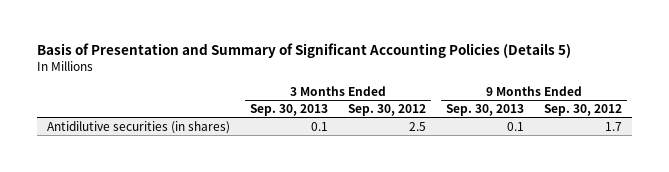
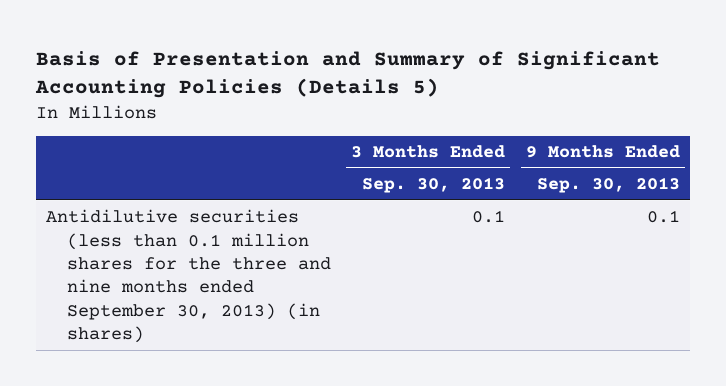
[348,104,427,117] Sep. 30, 2012 -> none
[544,104,623,117] Sep. 30, 2012 -> none
[47,120,231,134] Antidilutive securities (in shares) -> [46,209,331,344] Antidilutive securities (less than 0.1 million shares for the three and nine months ended September 30, 2013) (in shares)

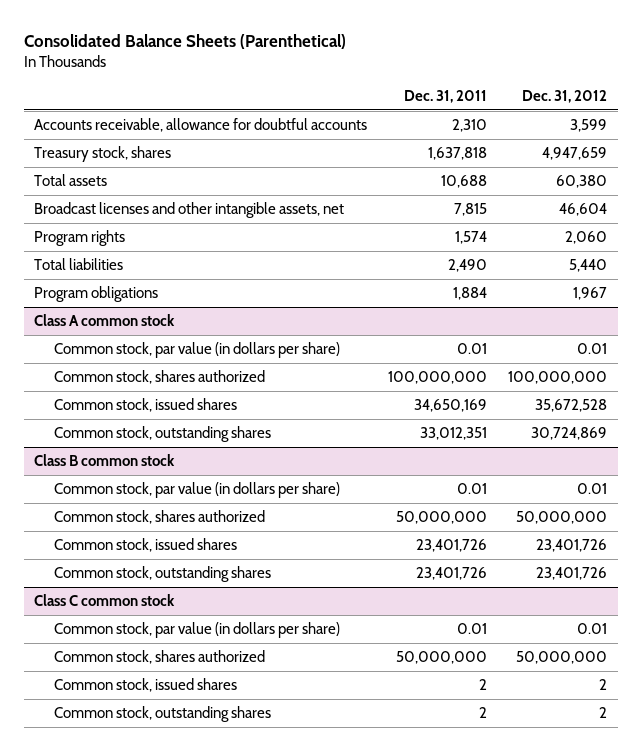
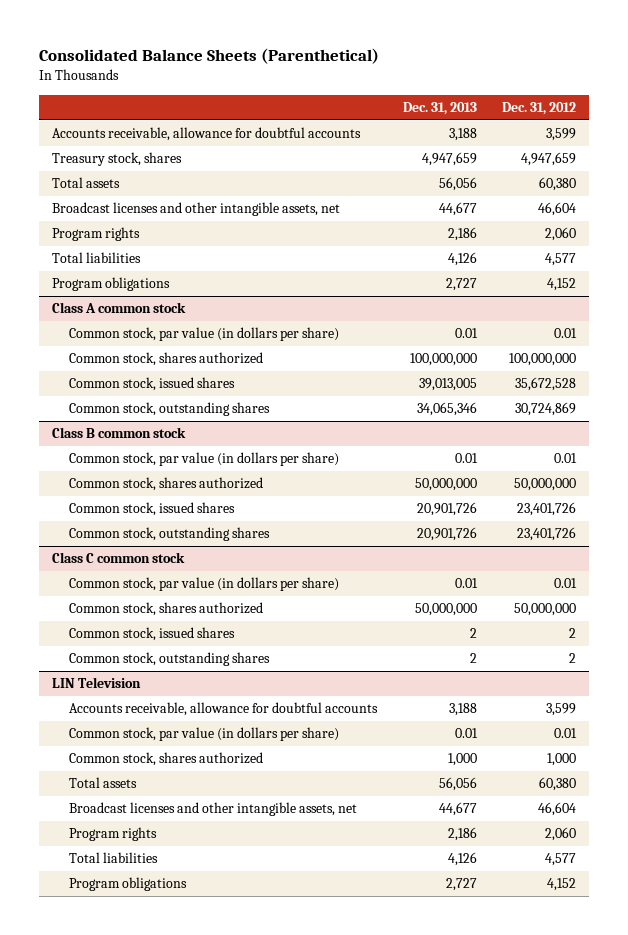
[404,90,488,104] Dec. 31, 2011 -> none
none -> [402,101,477,115] Dec. 31, 2013
[569,259,608,273] 5,440 -> [545,253,577,267] 4,577
[573,287,608,301] 1,967 -> [547,278,577,292] 4,152
none -> [51,677,141,689] LIN Television
none -> [69,702,379,717] Accounts receivable, allowance for doubtful accounts
none -> [69,727,340,742] Common stock, par value (in dollars per share)
none -> [69,752,264,767] Common stock, shares authorized
none -> [69,777,138,789] Total assets
none -> [69,802,358,817] Broadcast licenses and other intangible assets, net
none -> [69,827,158,842] Program rights
none -> [69,852,159,864] Total liabilities
none -> [69,877,188,892] Program obligations

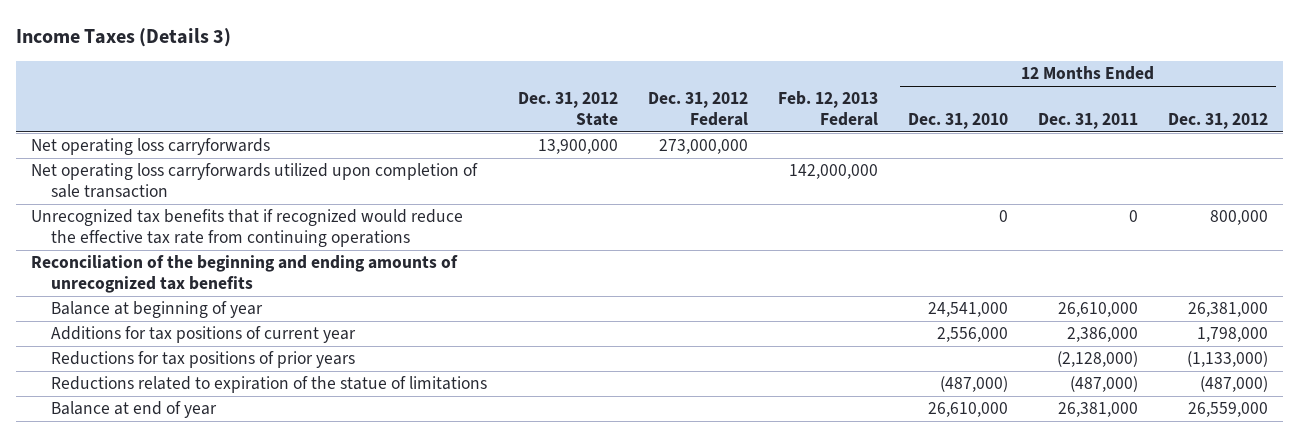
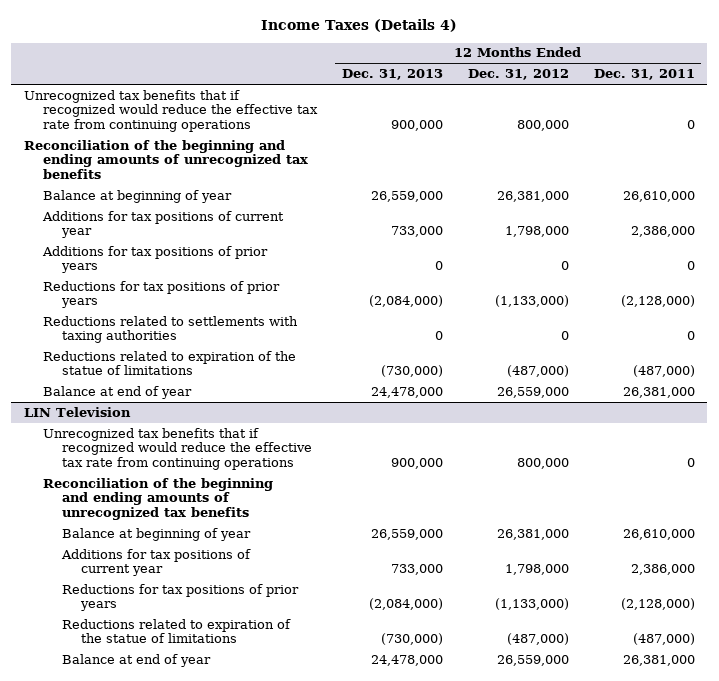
[16,28,232,48] Income Taxes (Details 3) -> [261,19,458,33] Income Taxes (Details 4)
[517,92,618,127] Dec. 31, 2012 State -> none
[647,92,748,127] Dec. 31, 2012 Federal -> none
[777,91,878,127] Feb. 12, 2013 Federal -> none
[907,113,1008,130] Dec. 31, 2010 -> none
none -> [341,69,443,81] Dec. 31, 2013
[31,138,271,156] Net operating loss carryforwards -> none
[31,163,479,198] Net operating loss carryforwards utilized upon completion of sale transaction -> none
none -> [41,245,268,274] Additions for tax positions of prior years
none -> [42,315,298,344] Reductions related to settlements with taxing authorities
none -> [23,406,131,417] LIN Television
none -> [42,427,312,470] Unrecognized tax benefits that if recognized would reduce the effective tax rate from continuing operations
none -> [42,477,273,520] Reconciliation of the beginning and ending amounts of unrecognized tax benefits
none -> [61,527,251,541] Balance at beginning of year
none -> [60,548,251,577] Additions for tax positions of current year
none -> [61,583,299,612] Reductions for tax positions of prior years
none -> [61,618,291,644] Reductions related to expiration of the statue of limitations
none -> [61,653,211,667] Balance at end of year

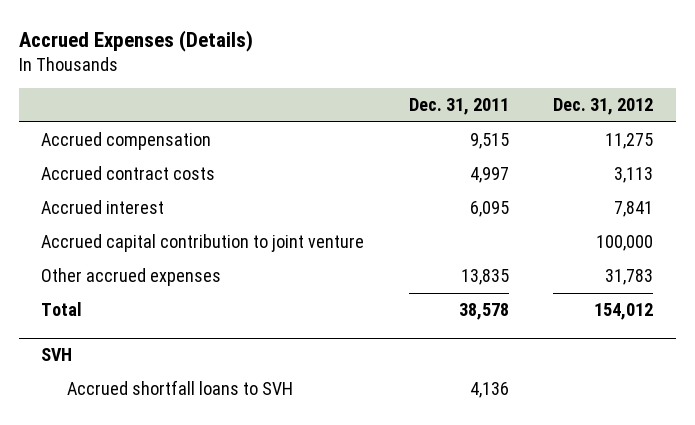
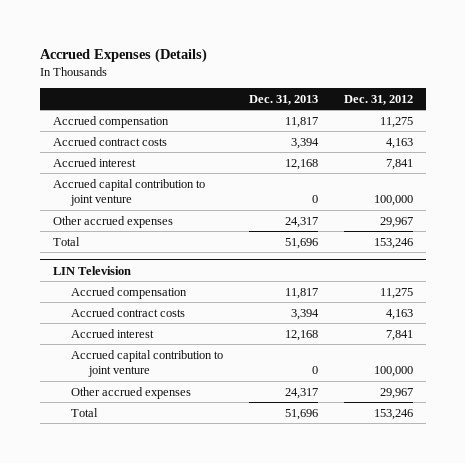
[408,98,509,116] Dec. 31, 2011 -> none
none -> [248,94,318,105] Dec. 31, 2013
[614,167,654,184] 3,113 -> [385,137,413,149] 4,163
[41,348,73,362] SVH -> none
[66,380,293,396] Accrued shortfall loans to SVH -> none
[605,269,654,286] 31,783 -> [379,216,413,228] 29,967
[594,303,654,321] 154,012 -> [373,237,413,249] 153,246
none -> [52,265,131,275] LIN Television
none -> [70,286,187,299] Accrued compensation
none -> [70,307,185,317] Accrued contract costs
none -> [70,328,154,338] Accrued interest
none -> [70,349,223,378] Accrued capital contribution to joint venture
none -> [70,386,191,399] Other accrued expenses
none -> [70,407,98,417] Total

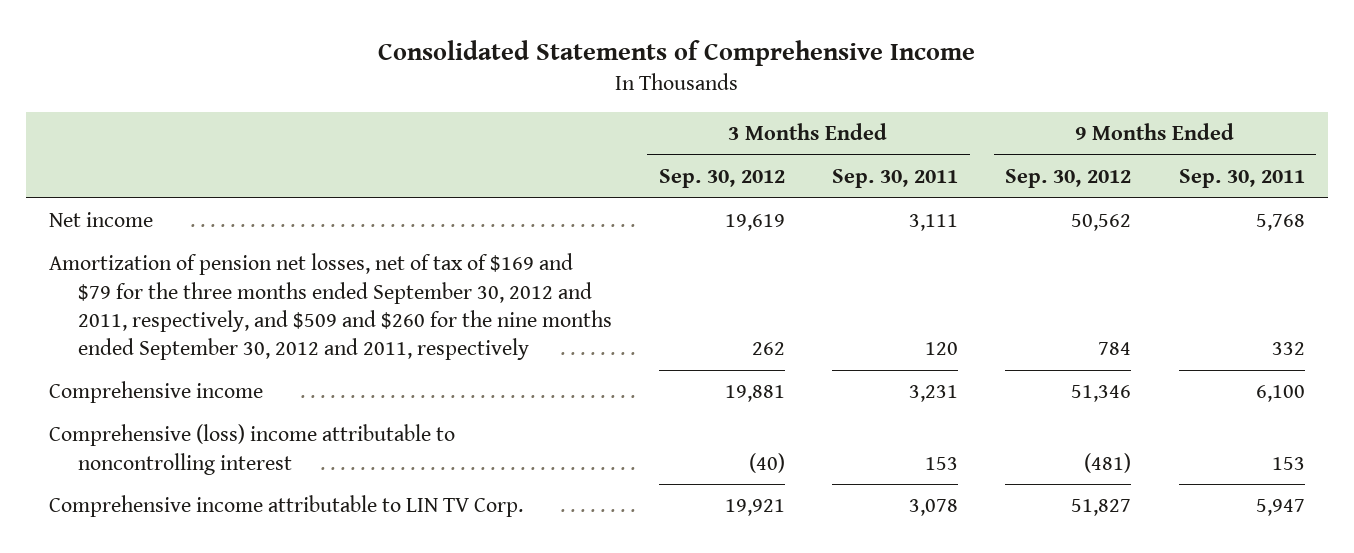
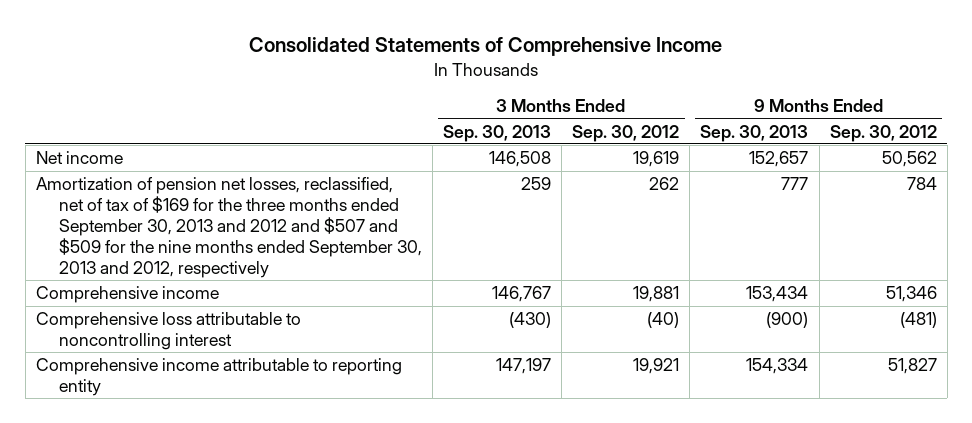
[832,168,959,188] Sep. 30, 2011 -> none
[1178,168,1305,188] Sep. 30, 2011 -> none
none -> [443,124,552,142] Sep. 30, 2013
none -> [700,124,809,142] Sep. 30, 2013
[49,253,612,361] Amortization of pension net losses, net of tax of $169 and $79 for the three months ended September 30, 2012 and 2011, respectively, and $509 and $260 for the nine months ended September 30, 2012 and 2011, respectively -> [35,177,422,278] Amortization of pension net losses, reclassified, net of tax of $169 for the three months ended September 30, 2013 and 2012 and $507 and $509 for the nine months ended September 30, 2013 and 2012, respectively
[49,424,456,475] Comprehensive (loss) income attributable to noncontrolling interest -> [35,312,301,350] Comprehensive loss attributable to noncontrolling interest
[49,495,524,518] Comprehensive income attributable to LIN TV Corp. -> [35,358,402,396] Comprehensive income attributable to reporting entity

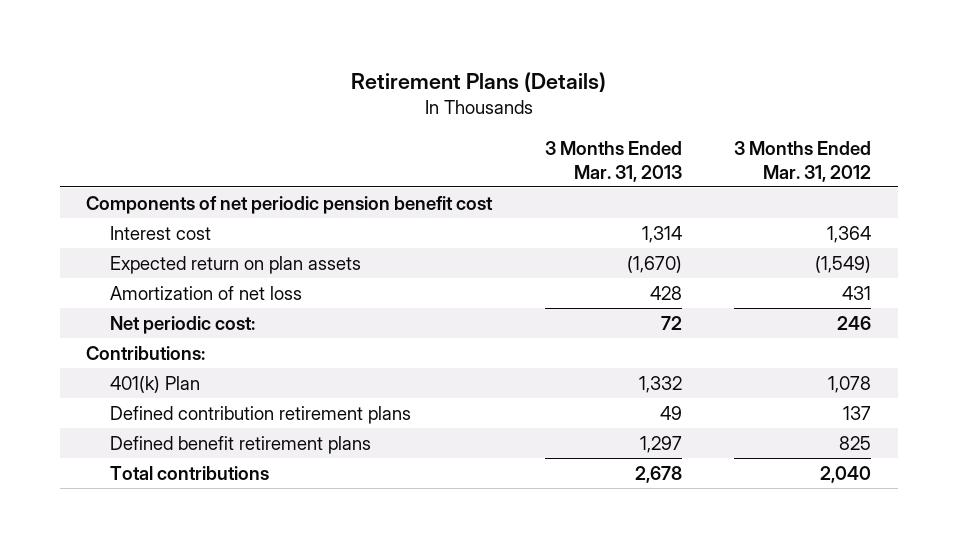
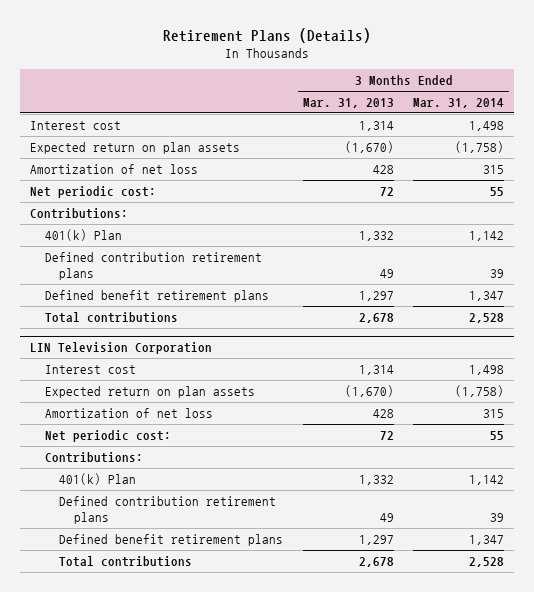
[734,140,872,182] 3 Months Ended Mar. 31, 2012 -> none
none -> [413,98,505,109] Mar. 31, 2014
[86,195,494,214] Components of net periodic pension benefit cost -> none
none -> [30,341,213,354] LIN Television Corporation
none -> [44,364,136,374] Interest cost
none -> [44,385,255,398] Expected return on plan assets
none -> [44,407,213,418] Amortization of net loss
none -> [44,429,171,442] Net periodic cost:
none -> [44,451,143,463] Contributions:
none -> [59,472,137,485] 401(k) Plan
none -> [59,495,277,525] Defined contribution retirement plans
none -> [59,533,284,546] Defined benefit retirement plans
none -> [59,555,193,567] Total contributions

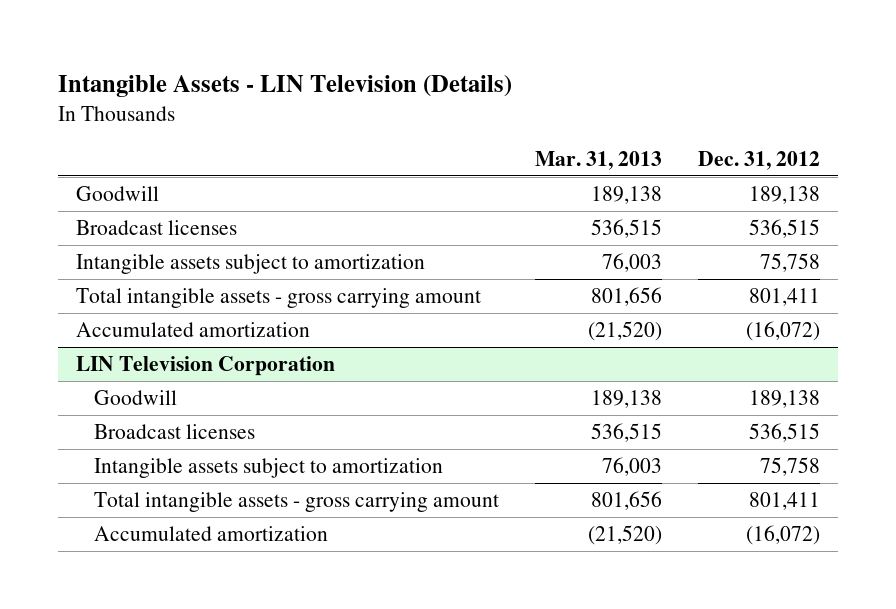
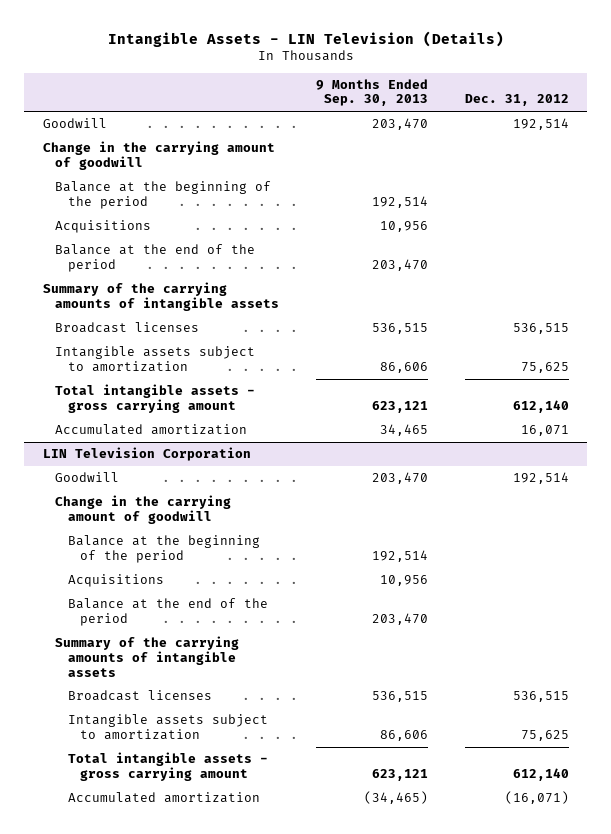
[534,150,662,170] Mar. 31, 2013 -> none
none -> [315,78,428,107] 9 Months Ended Sep. 30, 2013
[748,185,820,204] 189,138 -> [512,118,569,131] 192,514
none -> [42,141,275,170] Change in the carrying amount of goodwill
none -> [55,181,272,209] Balance at the beginning of the period
none -> [55,220,152,234] Acquisitions
none -> [55,244,256,272] Balance at the end of the period
none -> [42,282,280,311] Summary of the carrying amounts of intangible assets
[759,252,820,272] 75,758 -> [520,361,569,373] 75,625
[748,287,820,306] 801,411 -> [512,399,569,413] 612,140
[745,320,820,341] (16,072) -> [520,425,569,437] 16,071
[748,389,820,408] 189,138 -> [512,472,569,485] 192,514
none -> [55,495,232,524] Change in the carrying amount of goodwill
none -> [67,535,260,563] Balance at the beginning of the period
none -> [67,574,164,588] Acquisitions
none -> [67,598,268,626] Balance at the end of the period
none -> [55,636,240,677] Summary of the carrying amounts of intangible assets
[759,456,820,476] 75,758 -> [520,729,569,741] 75,625
[748,491,820,510] 801,411 -> [512,767,569,781] 612,140
[745,524,820,545] (16,072) -> [504,791,569,805] (16,071)

